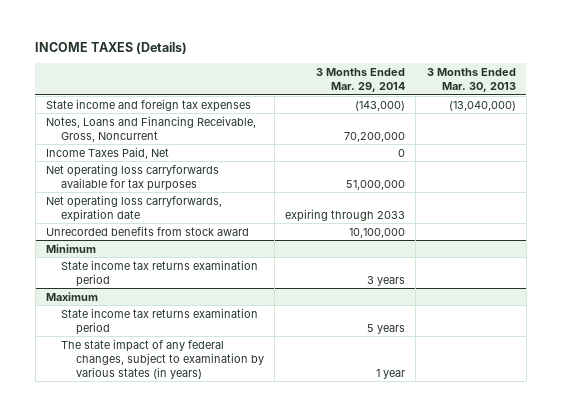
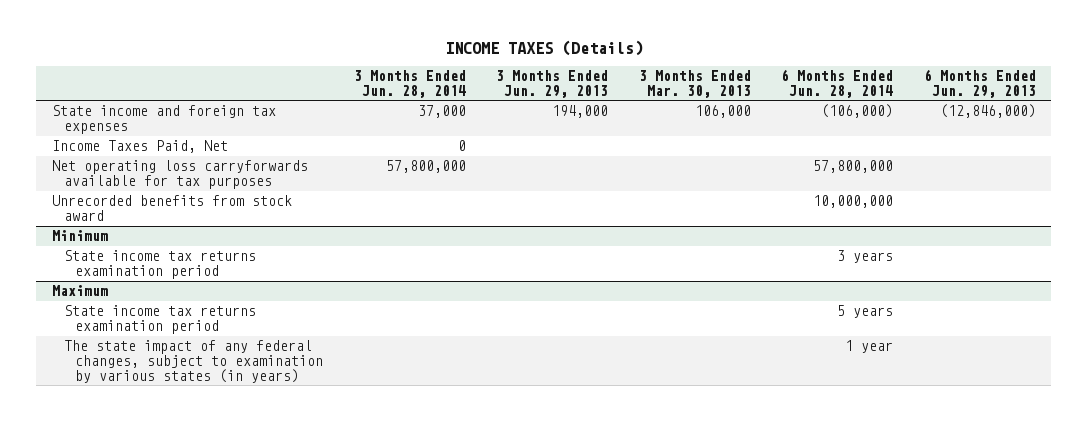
[316,67,406,92] 3 Months Ended Mar. 29, 2014 -> none
none -> [353,70,466,98] 3 Months Ended Jun. 28, 2014
none -> [496,70,609,98] 3 Months Ended Jun. 29, 2013
none -> [781,69,894,98] 6 Months Ended Jun. 28, 2014
none -> [923,69,1036,98] 6 Months Ended Jun. 29, 2013
[45,115,256,142] Notes, Loans and Financing Receivable, Gross, Noncurrent -> none
[448,100,516,111] (13,040,000) -> [694,105,751,119] 106,000
[45,194,222,222] Net operating loss carryforwards, expiration date -> none

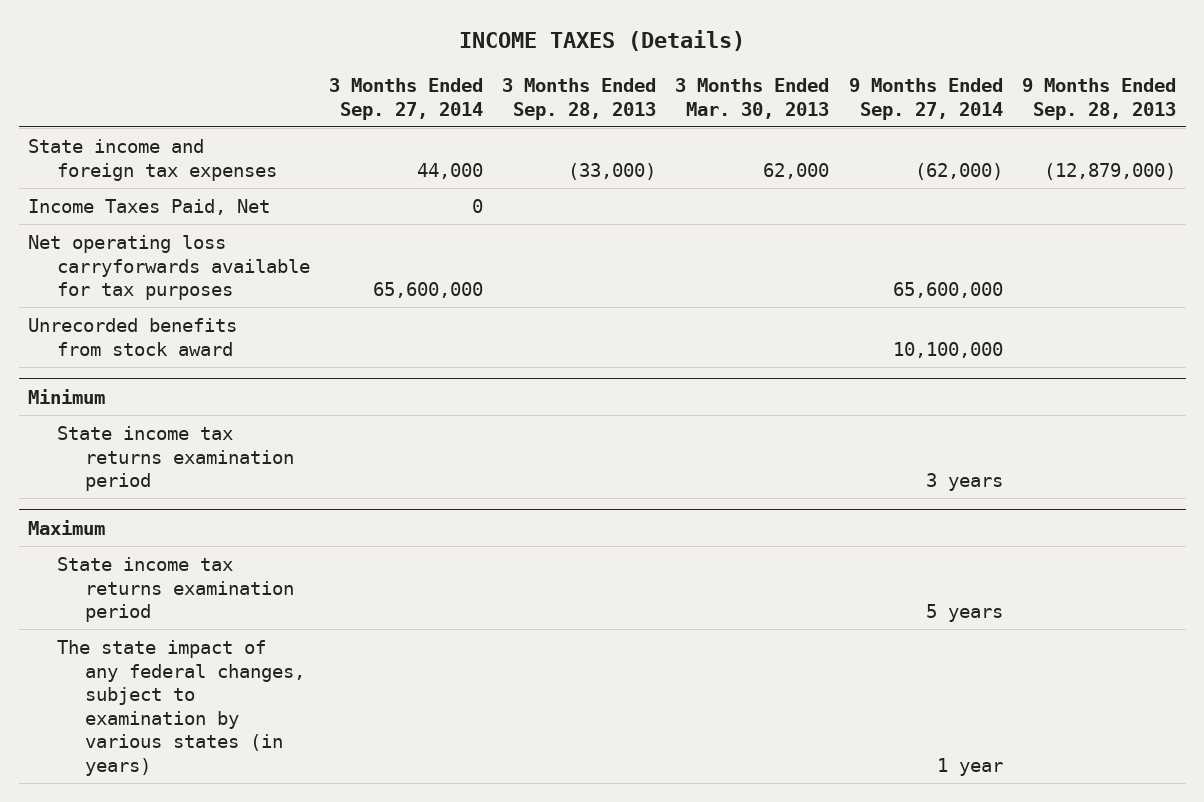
[353,70,466,98] 3 Months Ended Jun. 28, 2014 -> none
[496,70,609,98] 3 Months Ended Jun. 29, 2013 -> none
[781,69,894,98] 6 Months Ended Jun. 28, 2014 -> none
[923,69,1036,98] 6 Months Ended Jun. 29, 2013 -> none
none -> [328,78,483,120] 3 Months Ended Sep. 27, 2014
none -> [502,78,657,120] 3 Months Ended Sep. 28, 2013
none -> [848,78,1003,120] 9 Months Ended Sep. 27, 2014
none -> [1021,78,1176,120] 9 Months Ended Sep. 28, 2013
[694,105,751,119] 106,000 -> [763,162,830,179] 62,000

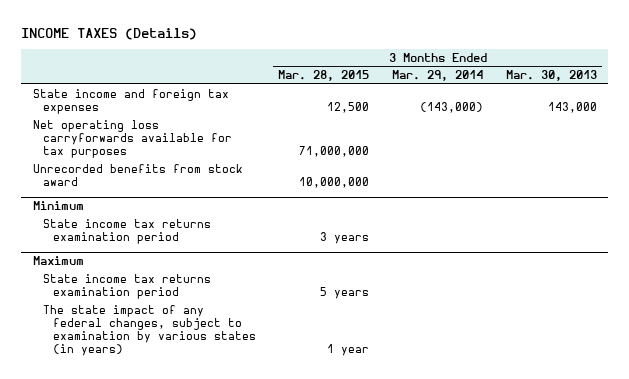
[328,78,483,120] 3 Months Ended Sep. 27, 2014 -> none
[502,78,657,120] 3 Months Ended Sep. 28, 2013 -> none
[848,78,1003,120] 9 Months Ended Sep. 27, 2014 -> none
[1021,78,1176,120] 9 Months Ended Sep. 28, 2013 -> none
none -> [278,70,370,82] Mar. 28, 2015
none -> [392,70,484,82] Mar. 29, 2014
[28,198,271,215] Income Taxes Paid, Net -> none
[763,162,830,179] 62,000 -> [547,102,597,114] 143,000

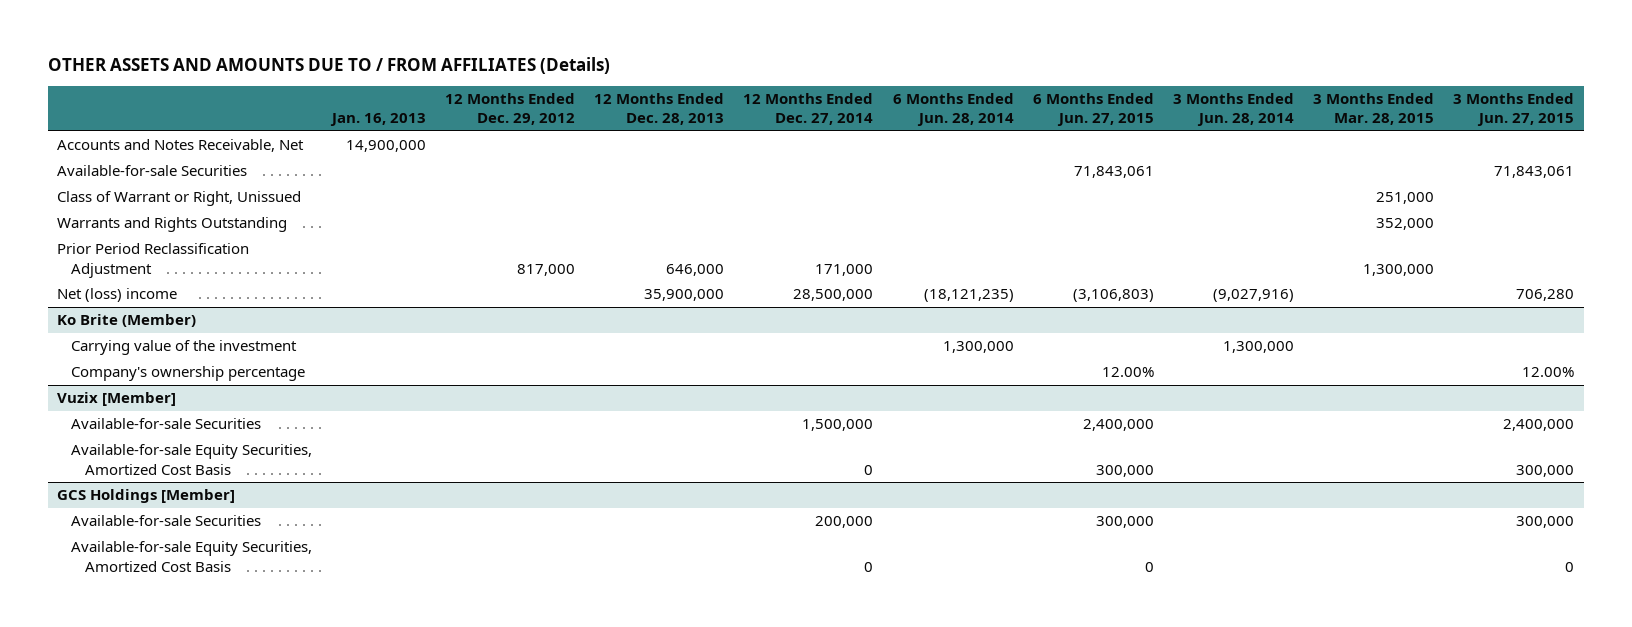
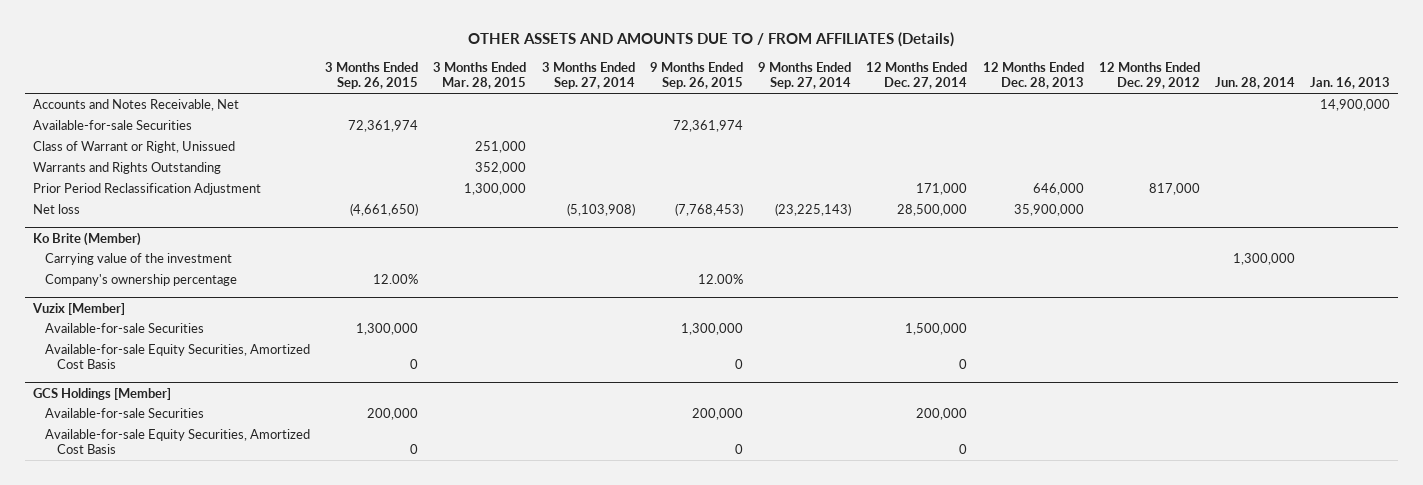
[892,93,1014,127] 6 Months Ended Jun. 28, 2014 -> none
[1032,93,1154,127] 6 Months Ended Jun. 27, 2015 -> none
[1172,93,1294,127] 3 Months Ended Jun. 28, 2014 -> none
[1453,93,1575,127] 3 Months Ended Jun. 27, 2015 -> none
none -> [325,61,419,90] 3 Months Ended Sep. 26, 2015
none -> [541,61,635,90] 3 Months Ended Sep. 27, 2014
none -> [649,61,743,90] 9 Months Ended Sep. 26, 2015
none -> [758,61,852,90] 9 Months Ended Sep. 27, 2014
none -> [1215,77,1296,90] Jun. 28, 2014
[57,288,178,303] Net (loss) income -> [32,203,80,214] Net loss

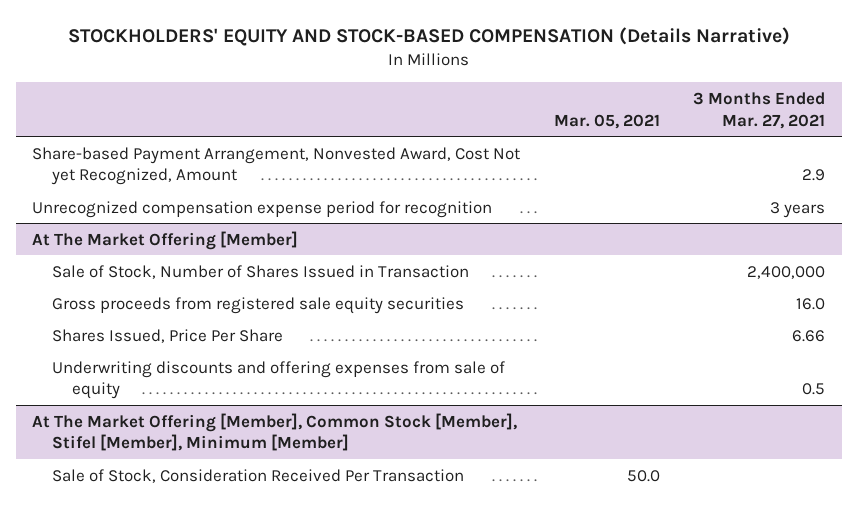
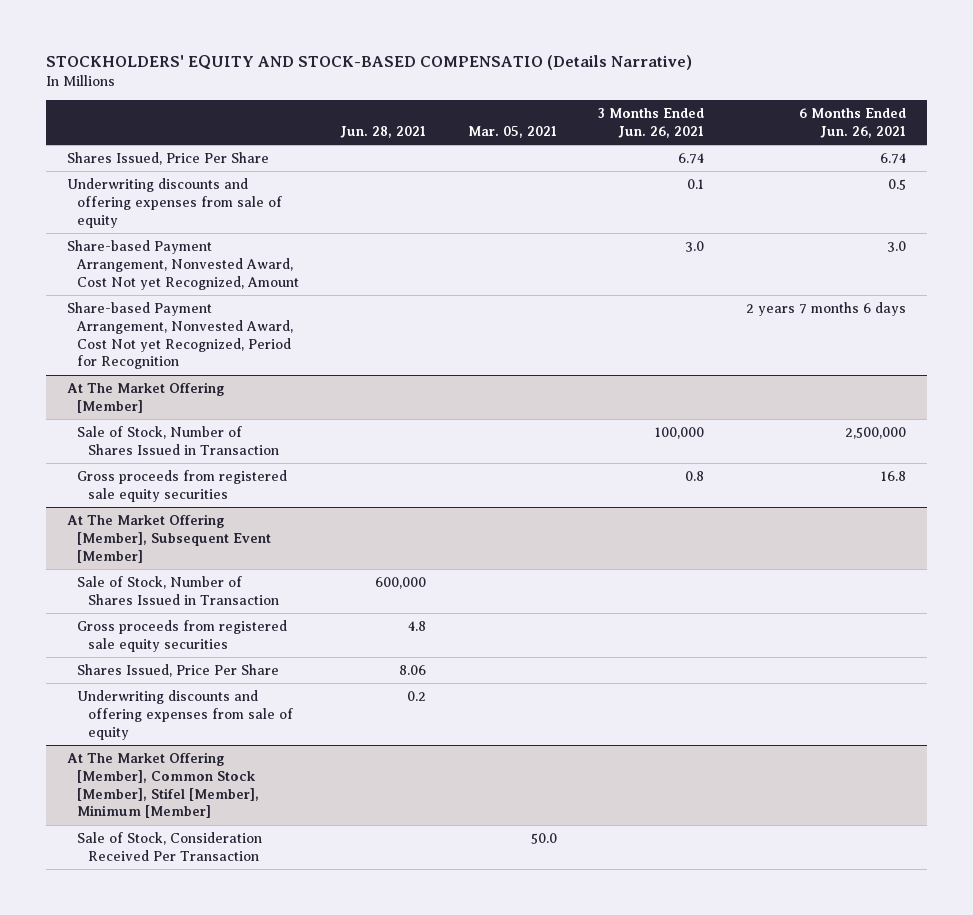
[67,27,790,47] STOCKHOLDERS' EQUITY AND STOCK-BASED COMPENSATION (Details Narrative) -> [45,55,692,71] STOCKHOLDERS' EQUITY AND STOCK-BASED COMPENSATIO (Details Narrative)
[692,91,825,129] 3 Months Ended Mar. 27, 2021 -> none
none -> [339,126,426,139] Jun. 28, 2021
none -> [598,108,705,139] 3 Months Ended Jun. 26, 2021
none -> [799,108,907,139] 6 Months Ended Jun. 26, 2021
none -> [66,151,269,165] Shares Issued, Price Per Share
none -> [66,177,283,228] Underwriting discounts and offering expenses from sale of equity
[32,200,493,218] Unrecognized compensation expense period for recognition -> [66,301,294,370] Share-based Payment Arrangement, Nonvested Award, Cost Not yet Recognized, Period for Recognition
[52,328,284,343] Shares Issued, Price Per Share -> none
[52,360,506,400] Underwriting discounts and offering expenses from sale of equity -> none
none -> [66,513,272,563] At The Market Offering [Member], Subsequent Event [Member]
none -> [77,575,279,605] Sale of Stock, Number of Shares Issued in Transaction
none -> [77,619,288,652] Gross proceeds from registered sale equity securities
none -> [77,663,280,677] Shares Issued, Price Per Share
none -> [77,689,293,740] Underwriting discounts and offering expenses from sale of equity

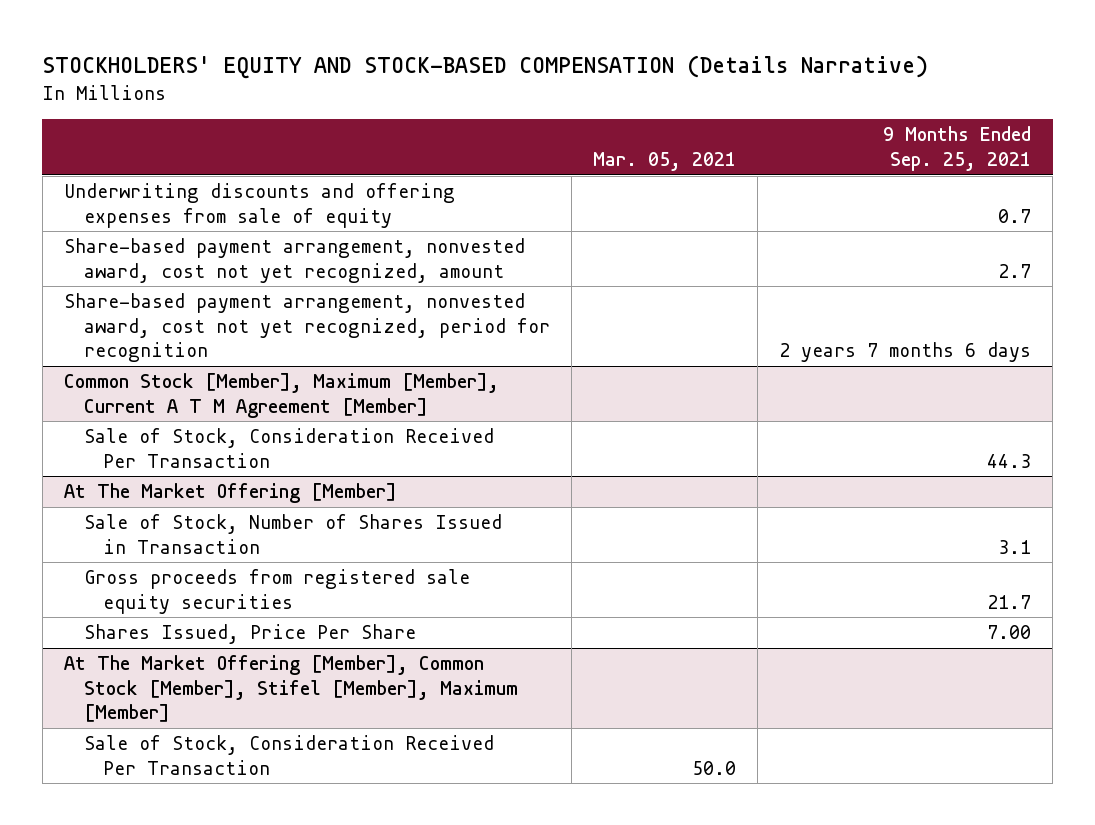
[45,55,692,71] STOCKHOLDERS' EQUITY AND STOCK-BASED COMPENSATIO (Details Narrative) -> [42,54,929,79] STOCKHOLDERS' EQUITY AND STOCK-BASED COMPENSATION (Details Narrative)
[339,126,426,139] Jun. 28, 2021 -> none
[598,108,705,139] 3 Months Ended Jun. 26, 2021 -> none
[799,108,907,139] 6 Months Ended Jun. 26, 2021 -> none
none -> [883,126,1032,171] 9 Months Ended Sep. 25, 2021
[66,151,269,165] Shares Issued, Price Per Share -> none
[66,239,300,290] Share-based Payment Arrangement, Nonvested Award, Cost Not yet Recognized, Amount -> [64,238,526,283] Share-based payment arrangement, nonvested award, cost not yet recognized, amount
[66,301,294,370] Share-based Payment Arrangement, Nonvested Award, Cost Not yet Recognized, Period for Recognition -> [64,293,550,362] Share-based payment arrangement, nonvested award, cost not yet recognized, period for recognition
none -> [64,373,500,418] Common Stock [Member], Maximum [Member], Current A T M Agreement [Member]
none -> [83,428,494,468] Sale of Stock, Consideration Received Per Transaction
[66,513,272,563] At The Market Offering [Member], Subsequent Event [Member] -> none
[77,575,279,605] Sale of Stock, Number of Shares Issued in Transaction -> none
[77,619,288,652] Gross proceeds from registered sale equity securities -> none
[77,663,280,677] Shares Issued, Price Per Share -> none
[77,689,293,740] Underwriting discounts and offering expenses from sale of equity -> none
none -> [83,624,416,645] Shares Issued, Price Per Share
[66,751,260,819] At The Market Offering [Member], Common Stock [Member], Stifel [Member], Minimum [Member] -> [64,655,518,722] At The Market Offering [Member], Common Stock [Member], Stifel [Member], Maximum [Member]

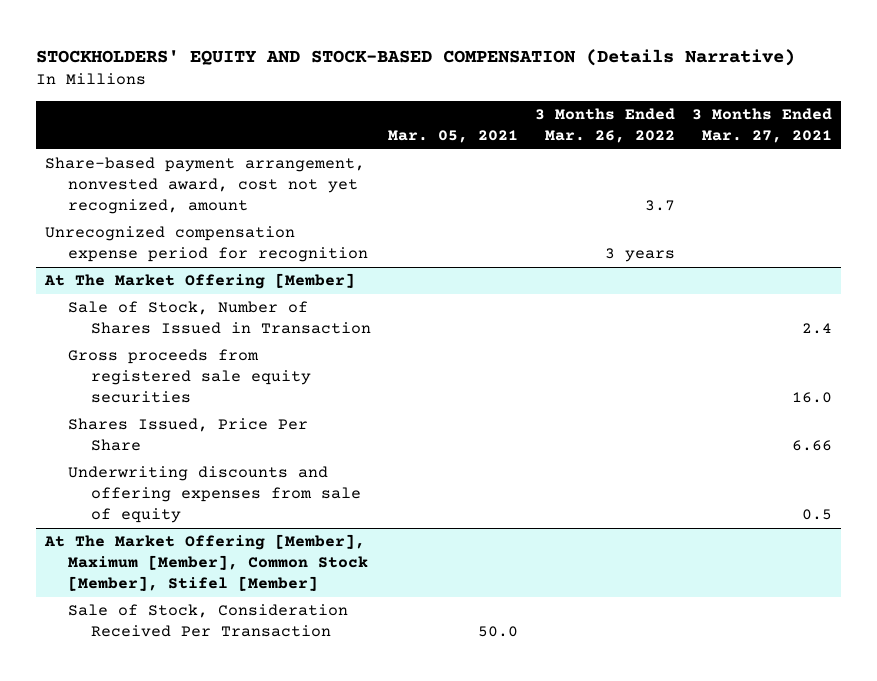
[883,126,1032,171] 9 Months Ended Sep. 25, 2021 -> none
none -> [535,107,676,144] 3 Months Ended Mar. 26, 2022
none -> [692,107,833,144] 3 Months Ended Mar. 27, 2021
[64,183,456,228] Underwriting discounts and offering expenses from sale of equity -> none
[64,373,500,418] Common Stock [Member], Maximum [Member], Current A T M Agreement [Member] -> none
[83,428,494,468] Sale of Stock, Consideration Received Per Transaction -> none
[64,293,550,362] Share-based payment arrangement, nonvested award, cost not yet recognized, period for recognition -> [44,226,368,263] Unrecognized compensation expense period for recognition
none -> [67,466,362,524] Underwriting discounts and offering expenses from sale of equity
[64,655,518,722] At The Market Offering [Member], Common Stock [Member], Stifel [Member], Maximum [Member] -> [43,534,368,592] At The Market Offering [Member], Maximum [Member], Common Stock [Member], Stifel [Member]

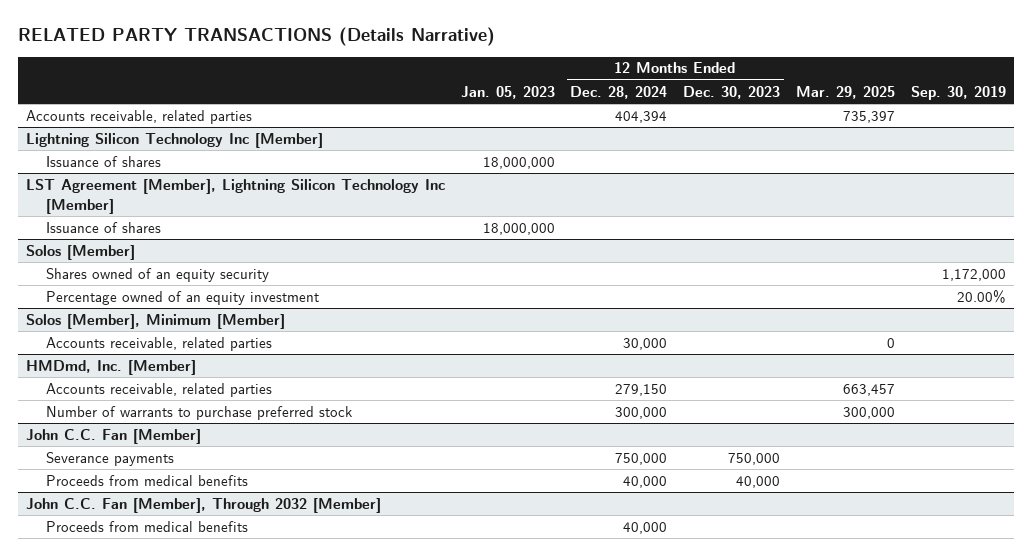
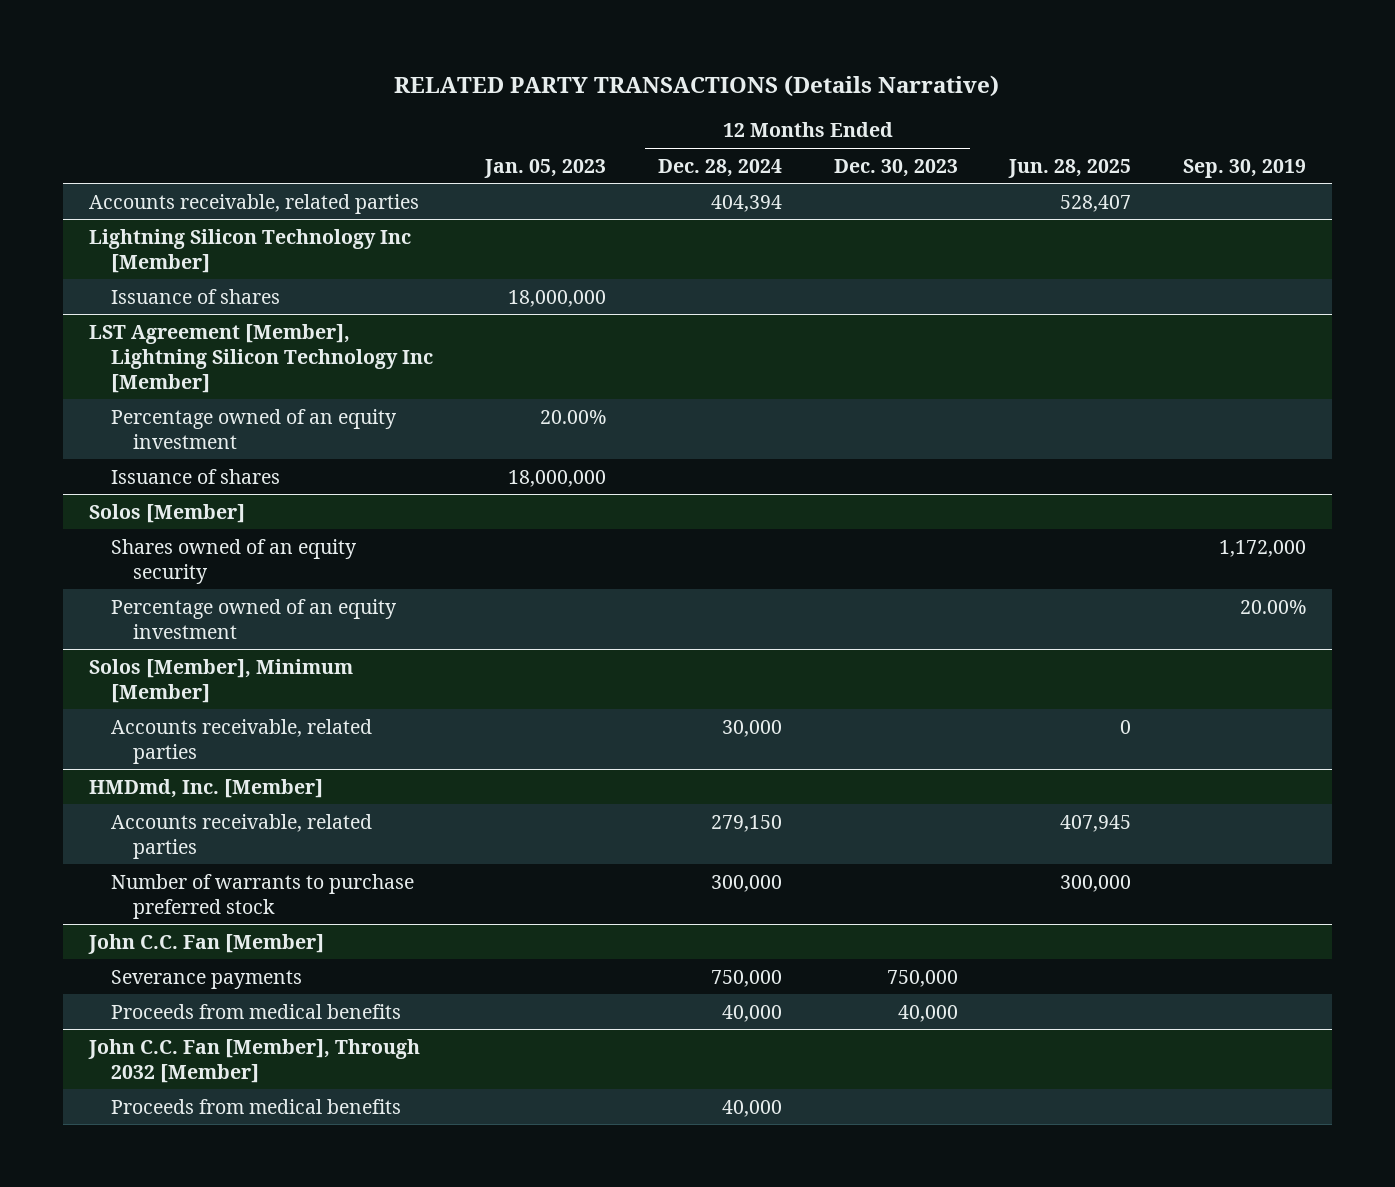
[796,85,896,99] Mar. 29, 2025 -> none
none -> [1008,158,1132,178] Jun. 28, 2025
none -> [111,408,398,449] Percentage owned of an equity investment

